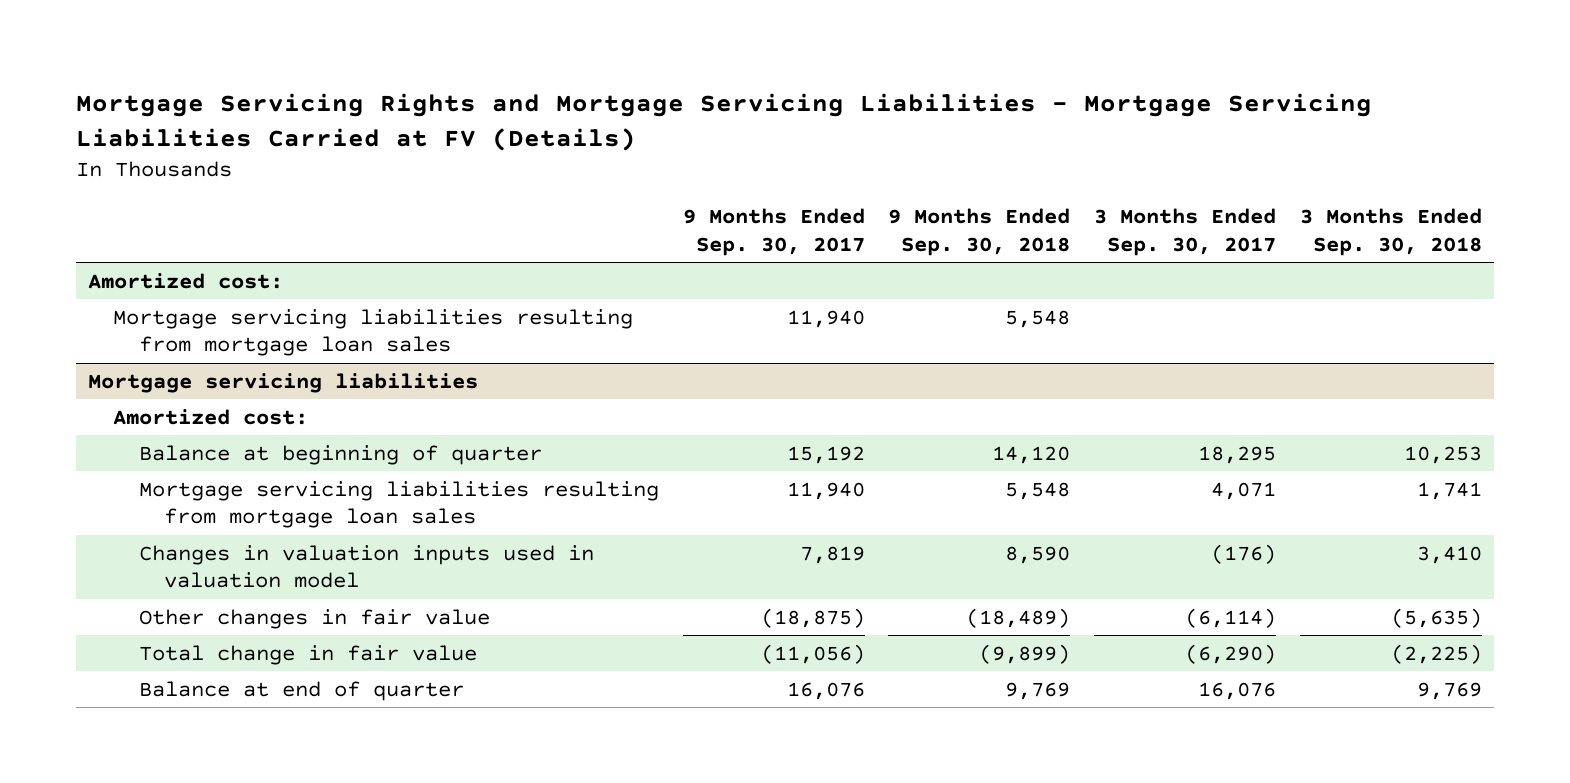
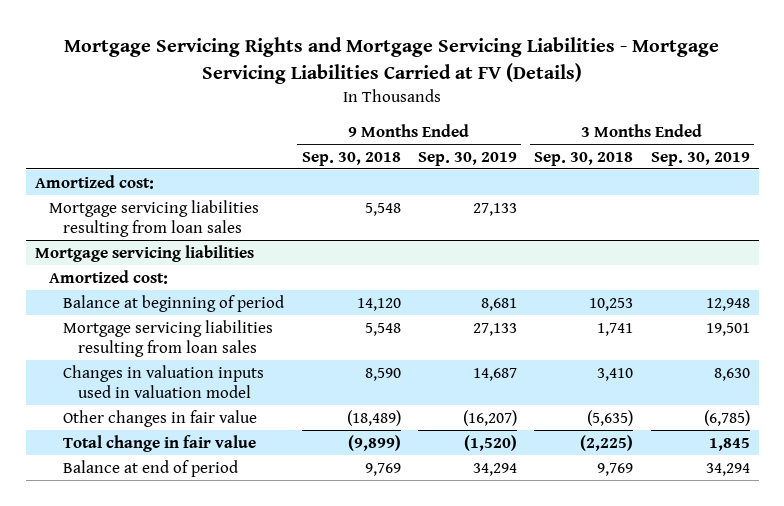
[682,208,865,256] 9 Months Ended Sep. 30, 2017 -> none
[1094,208,1277,256] 3 Months Ended Sep. 30, 2017 -> none
none -> [418,151,518,166] Sep. 30, 2019
none -> [650,151,750,166] Sep. 30, 2019
[113,308,634,357] Mortgage servicing liabilities resulting from mortgage loan sales -> [48,199,259,237] Mortgage servicing liabilities resulting from loan sales
[138,444,542,465] Balance at beginning of quarter -> [63,294,285,312] Balance at beginning of period
[138,480,659,529] Mortgage servicing liabilities resulting from mortgage loan sales -> [63,319,274,357] Mortgage servicing liabilities resulting from loan sales
[138,680,464,701] Balance at end of quarter -> [63,459,239,477] Balance at end of period

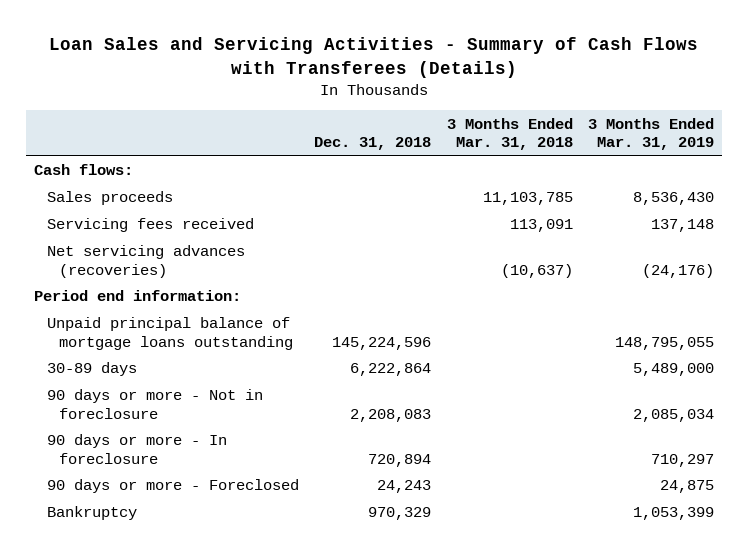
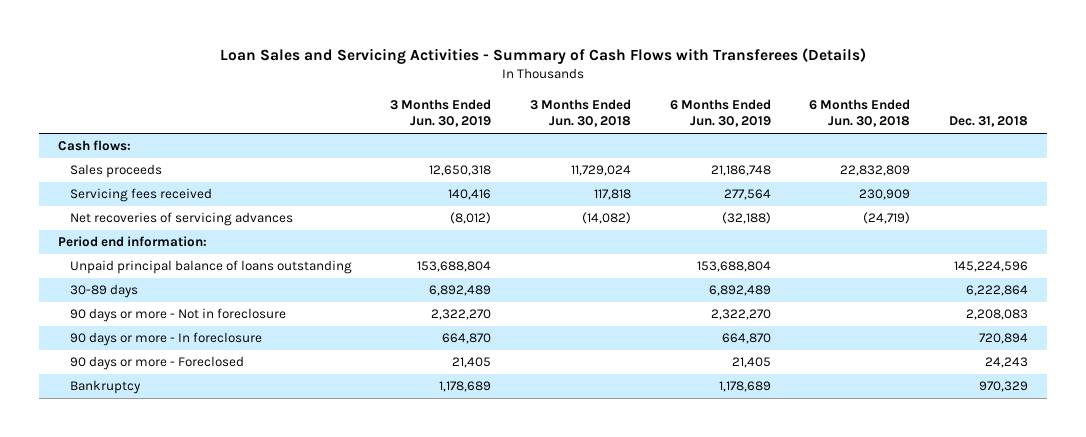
[446,117,573,151] 3 Months Ended Mar. 31, 2018 -> none
[588,117,715,151] 3 Months Ended Mar. 31, 2019 -> none
none -> [390,98,492,128] 3 Months Ended Jun. 30, 2019
none -> [530,98,632,128] 3 Months Ended Jun. 30, 2018
none -> [669,98,771,128] 6 Months Ended Jun. 30, 2019
none -> [809,98,911,128] 6 Months Ended Jun. 30, 2018
[46,245,245,279] Net servicing advances (recoveries) -> [69,212,293,227] Net recoveries of servicing advances
[46,317,294,351] Unpaid principal balance of mortgage loans outstanding -> [69,260,352,275] Unpaid principal balance of loans outstanding

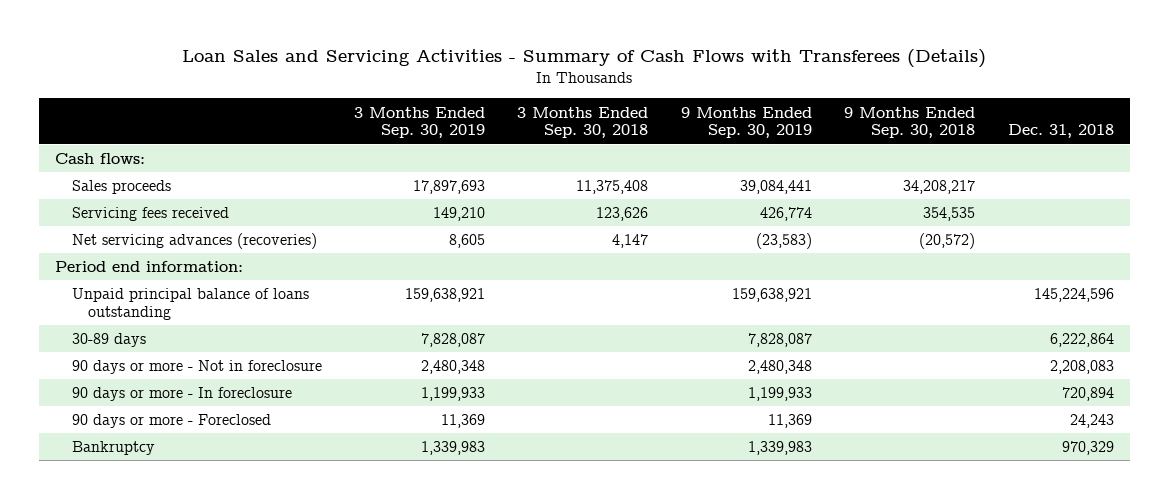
[390,98,492,128] 3 Months Ended Jun. 30, 2019 -> none
[530,98,632,128] 3 Months Ended Jun. 30, 2018 -> none
[669,98,771,128] 6 Months Ended Jun. 30, 2019 -> none
[809,98,911,128] 6 Months Ended Jun. 30, 2018 -> none
none -> [353,106,485,139] 3 Months Ended Sep. 30, 2019
none -> [517,106,649,139] 3 Months Ended Sep. 30, 2018
none -> [680,106,812,139] 9 Months Ended Sep. 30, 2019
none -> [844,106,976,139] 9 Months Ended Sep. 30, 2018
[69,212,293,227] Net recoveries of servicing advances -> [71,233,317,250] Net servicing advances (recoveries)

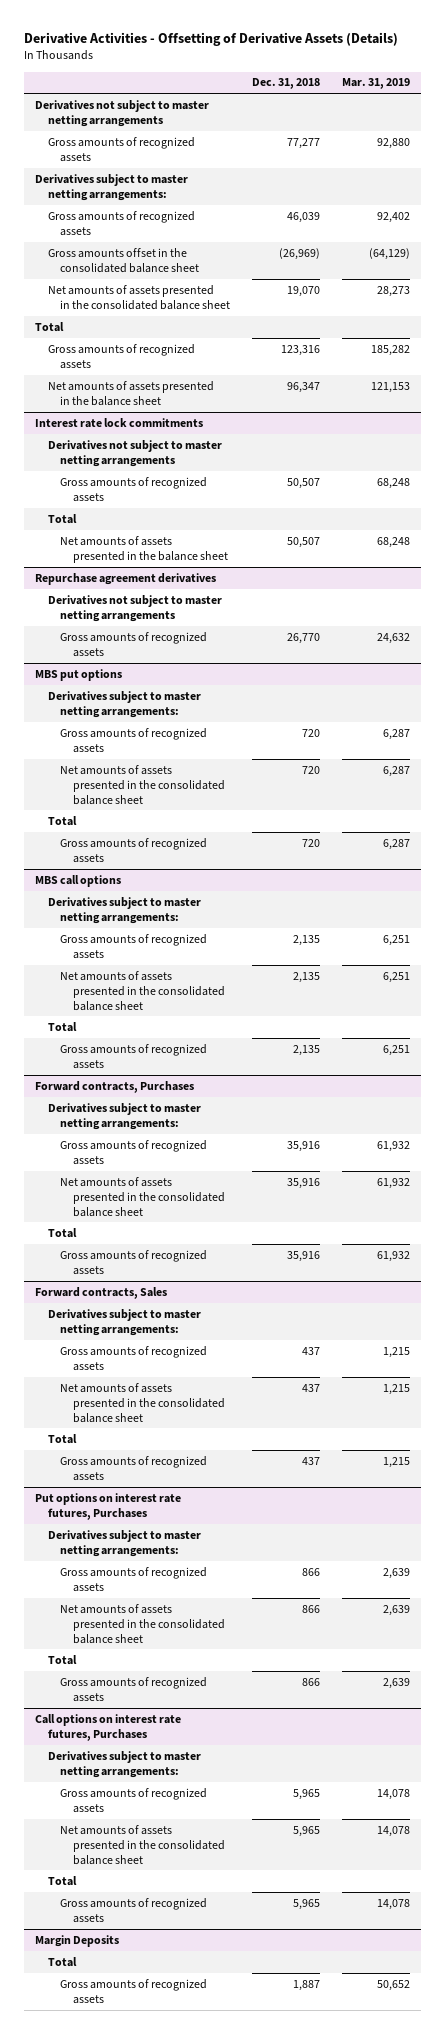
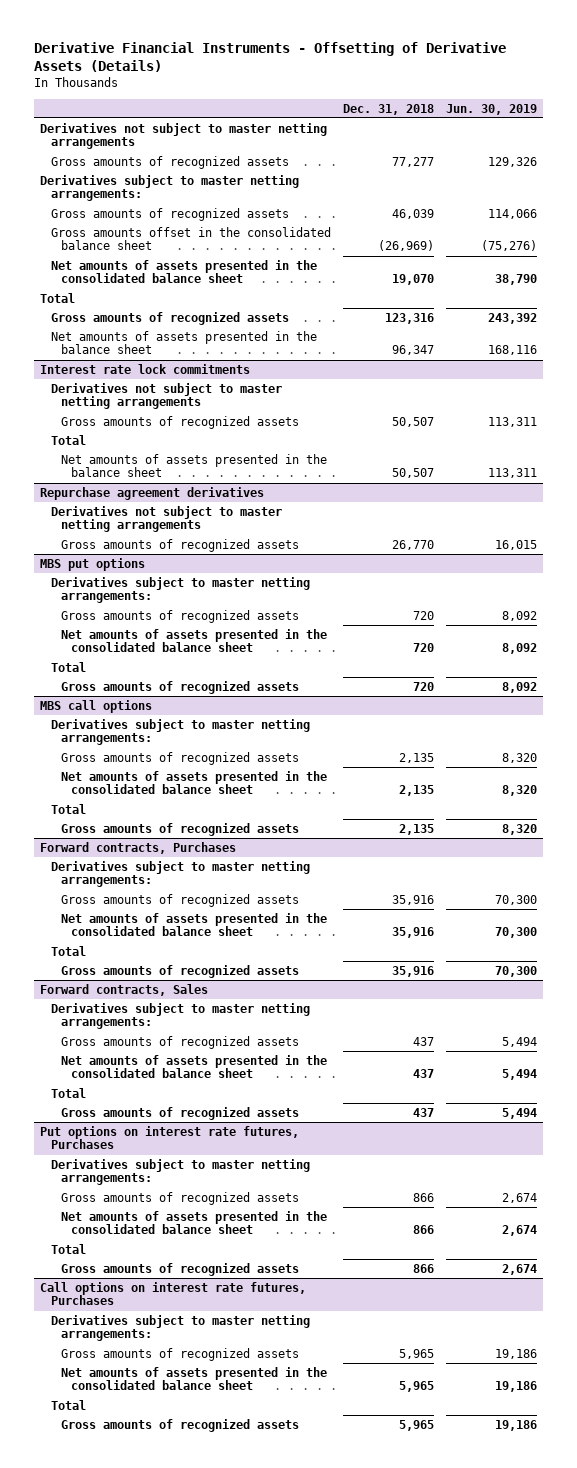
[24,31,399,46] Derivative Activities - Offsetting of Derivative Assets (Details) -> [34,41,507,73] Derivative Financial Instruments - Offsetting of Derivative Assets (Details)
[342,78,411,90] Mar. 31, 2019 -> none
none -> [445,103,537,115] Jun. 30, 2019
[35,1934,120,1947] Margin Deposits -> none
[47,1956,77,1967] Total -> none
[60,1978,208,2004] Gross amounts of recognized assets -> none

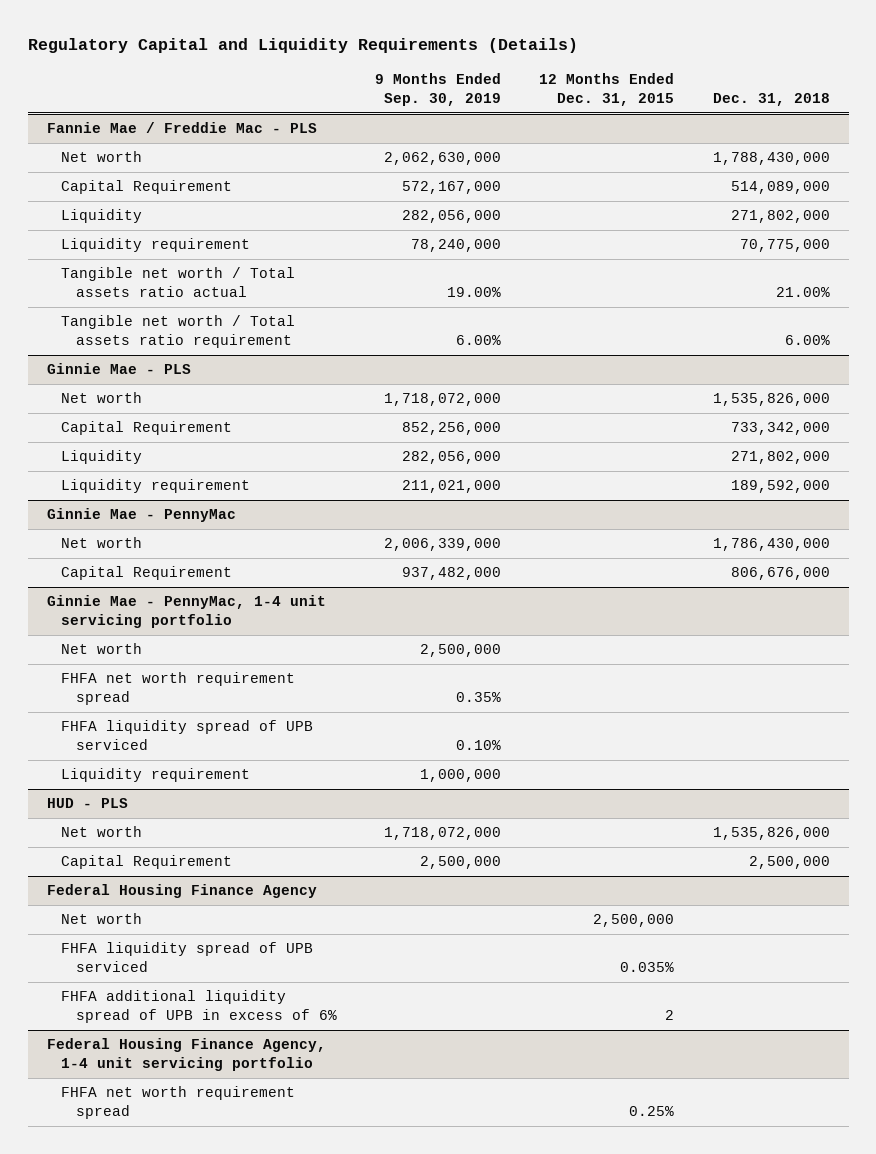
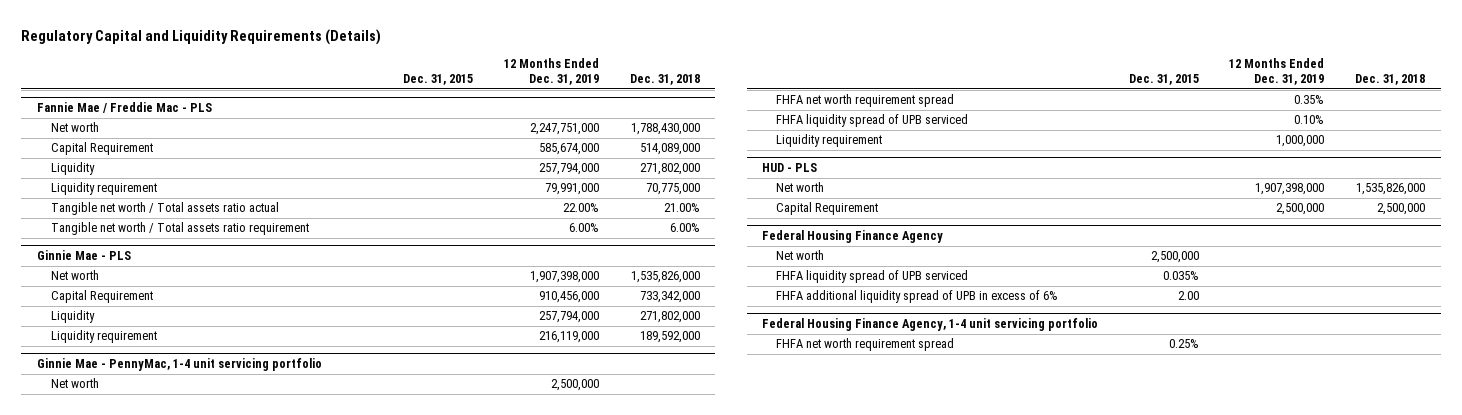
[375,73,502,107] 9 Months Ended Sep. 30, 2019 -> none
[539,73,675,107] 12 Months Ended Dec. 31, 2015 -> none
none -> [403,74,474,86] Dec. 31, 2015
none -> [504,57,600,86] 12 Months Ended Dec. 31, 2019
[46,508,236,523] Ginnie Mae - PennyMac -> none
[61,537,143,549] Net worth -> none
[61,566,233,581] Capital Requirement -> none

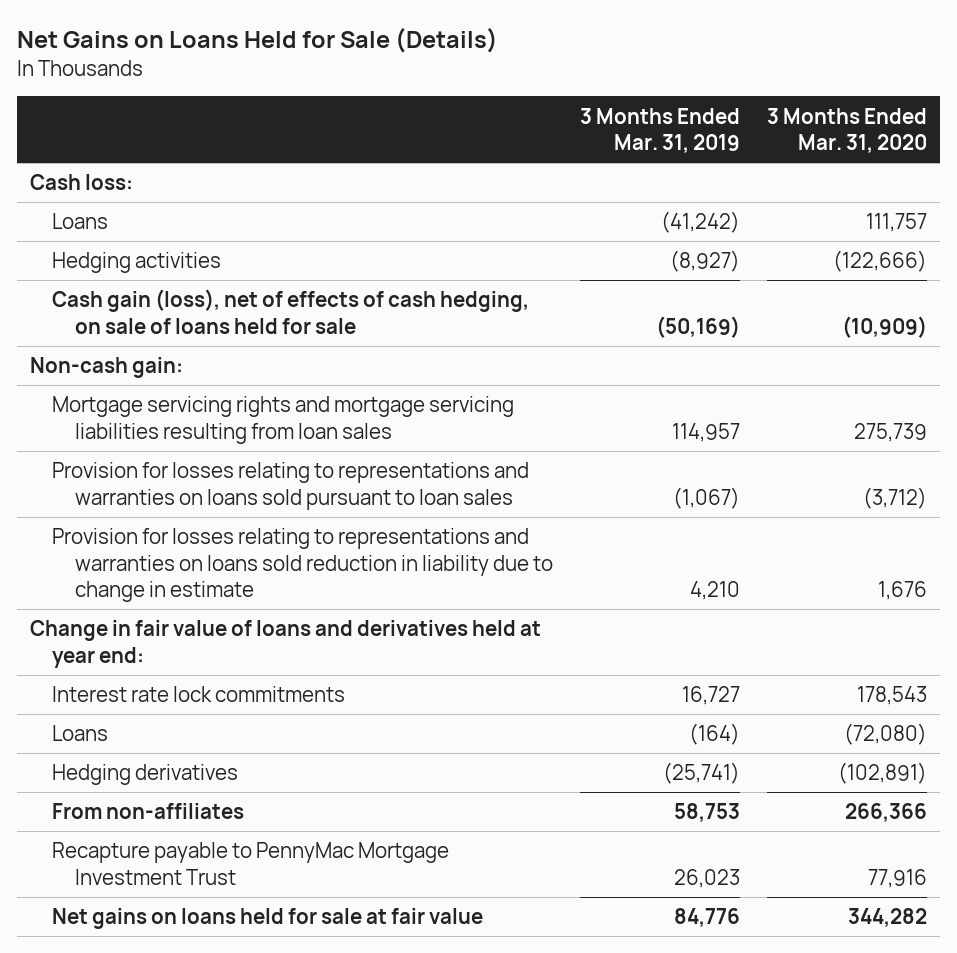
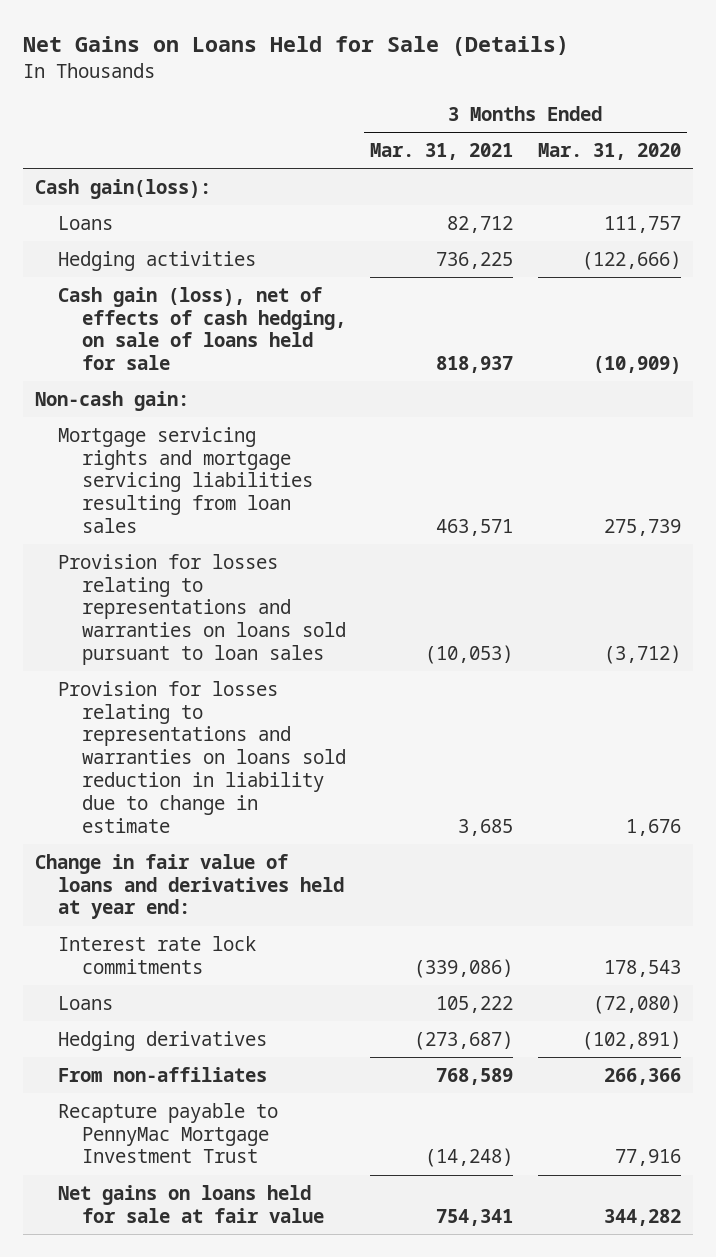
[579,107,740,154] 3 Months Ended Mar. 31, 2019 -> none
none -> [370,142,514,160] Mar. 31, 2021
[30,174,134,191] Cash loss: -> [35,178,212,199] Cash gain(loss):

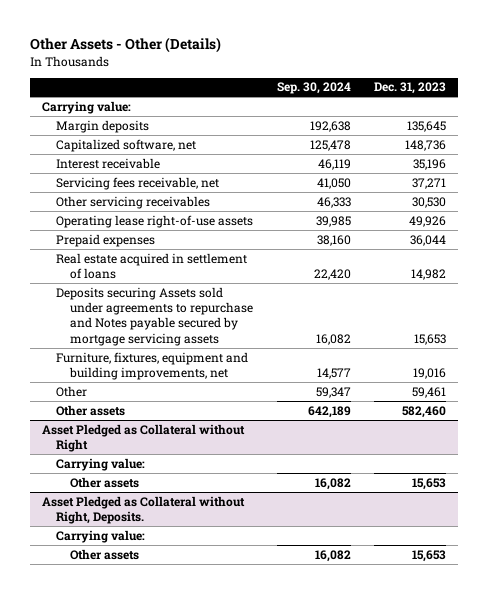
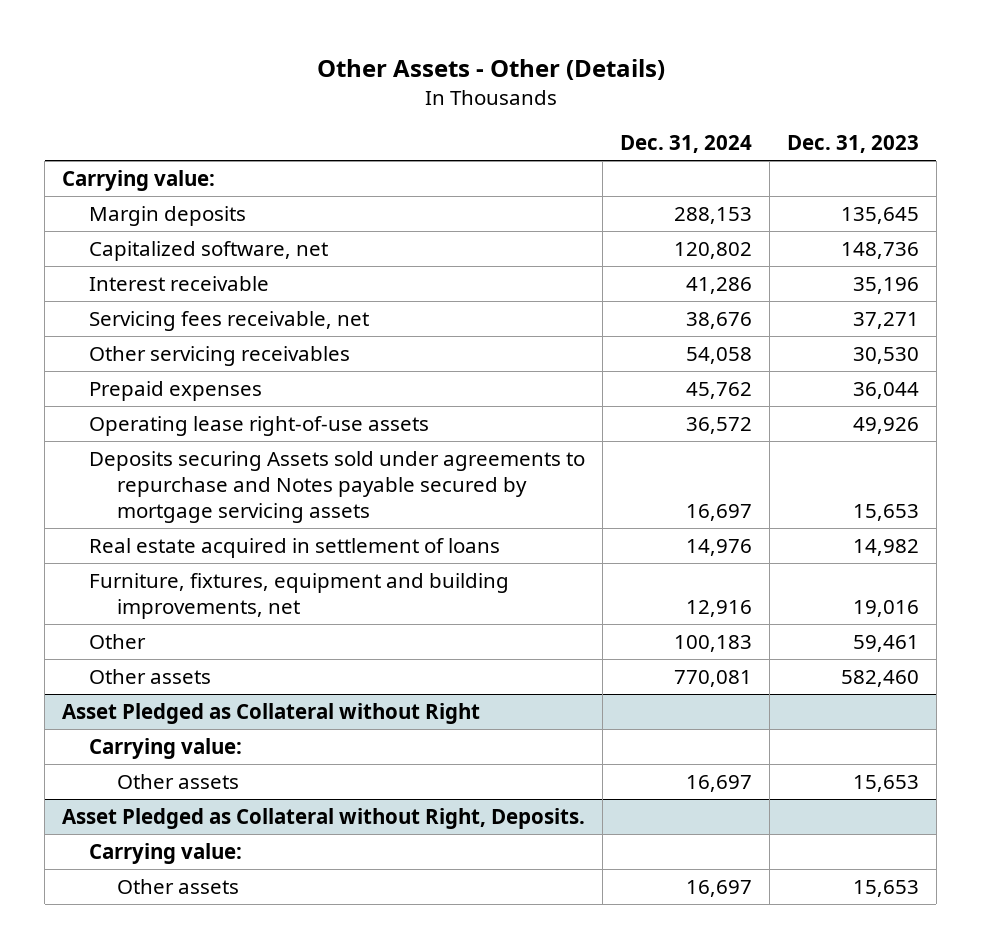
[276,82,351,95] Sep. 30, 2024 -> none
none -> [620,135,753,154] Dec. 31, 2024
[56,214,254,228] Operating lease right-of-use assets -> [89,415,430,436] Operating lease right-of-use assets
[56,252,248,280] Real estate acquired in settlement of loans -> [89,537,501,558] Real estate acquired in settlement of loans

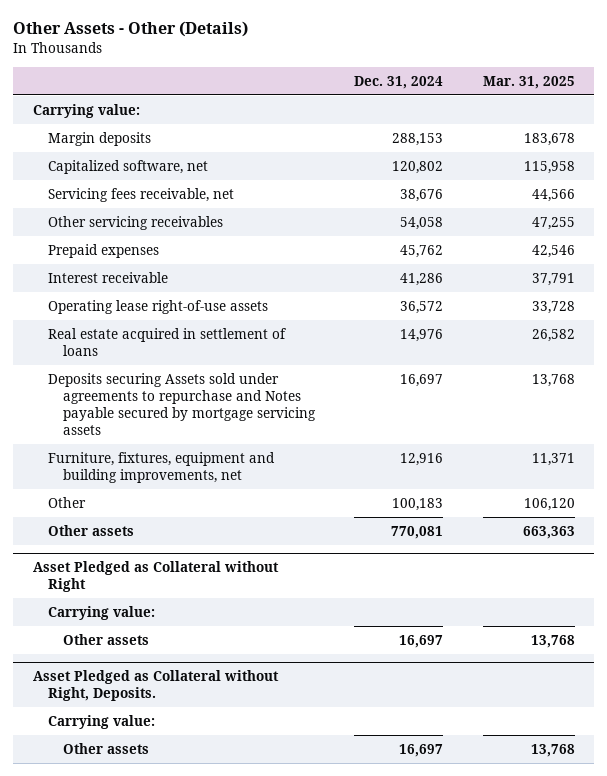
[787,135,920,154] Dec. 31, 2023 -> none
none -> [482,75,575,89] Mar. 31, 2025
[89,275,270,291] Interest receivable -> [47,271,168,283] Interest receivable
[89,450,586,524] Deposits securing Assets sold under agreements to repurchase and Notes payable secured by mortgage servicing assets -> [47,372,316,435] Deposits securing Assets sold under agreements to repurchase and Notes payable secured by mortgage servicing assets

